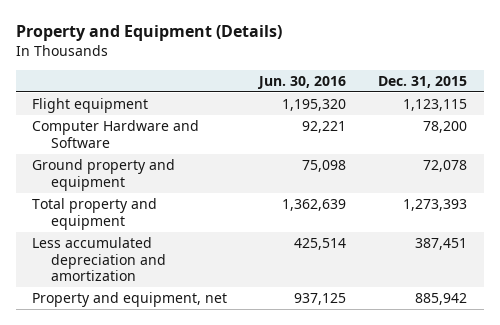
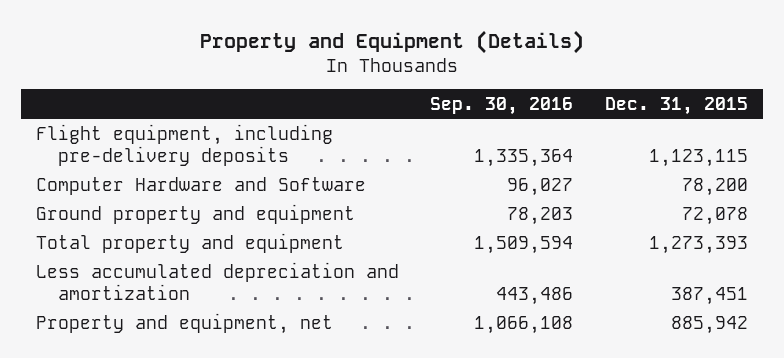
[257,75,347,89] Jun. 30, 2016 -> none
none -> [430,96,574,115] Sep. 30, 2016
[32,97,149,113] Flight equipment -> [36,123,334,166] Flight equipment, including pre-delivery deposits

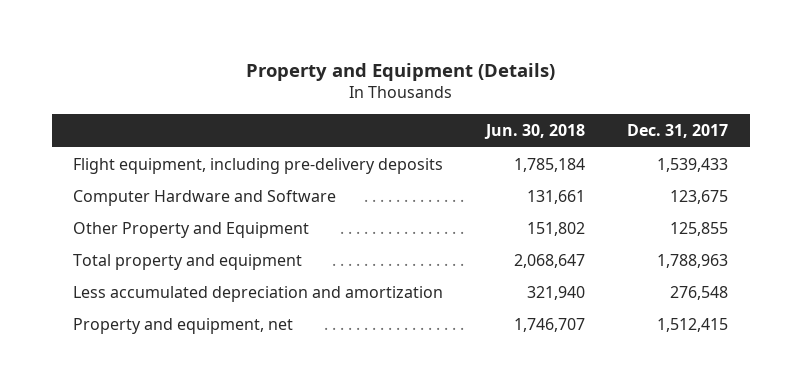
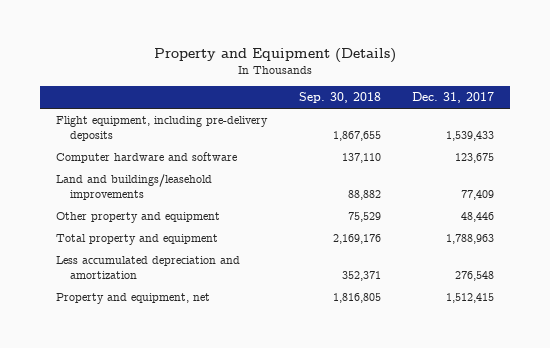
[483,124,585,140] Jun. 30, 2018 -> none
none -> [298,92,381,104] Sep. 30, 2018
[73,189,337,206] Computer Hardware and Software -> [55,152,237,164] Computer hardware and software
none -> [55,174,212,200] Land and buildings/leasehold improvements
[73,221,310,238] Other Property and Equipment -> [55,212,220,224] Other property and equipment
[670,221,729,236] 125,855 -> [461,212,495,223] 48,446

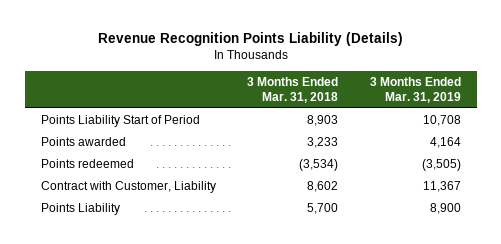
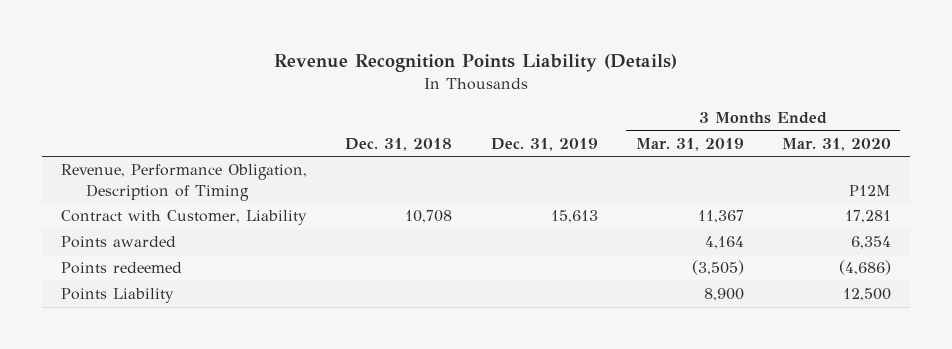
[247,77,339,103] 3 Months Ended Mar. 31, 2018 -> none
none -> [345,138,453,152] Dec. 31, 2018
none -> [490,138,598,152] Dec. 31, 2019
none -> [781,138,891,152] Mar. 31, 2020
[40,115,200,128] Points Liability Start of Period -> none
none -> [61,164,308,201] Revenue, Performance Obligation, Description of Timing
[40,181,216,194] Contract with Customer, Liability -> [61,210,308,226] Contract with Customer, Liability

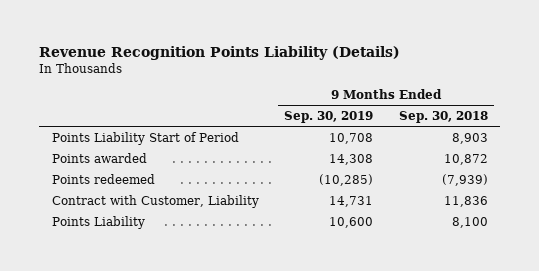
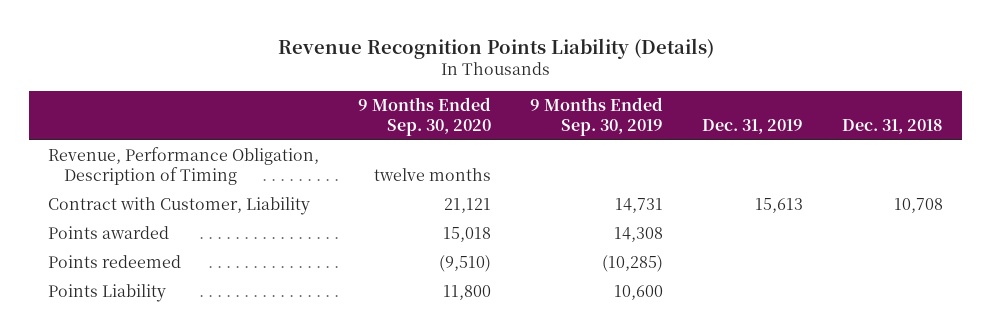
[398,111,488,124] Sep. 30, 2018 -> none
none -> [358,97,492,137] 9 Months Ended Sep. 30, 2020
none -> [702,119,804,135] Dec. 31, 2019
none -> [841,119,943,135] Dec. 31, 2018
[51,131,239,145] Points Liability Start of Period -> none
none -> [48,147,320,186] Revenue, Performance Obligation, Description of Timing
[51,194,259,208] Contract with Customer, Liability -> [48,197,311,216] Contract with Customer, Liability

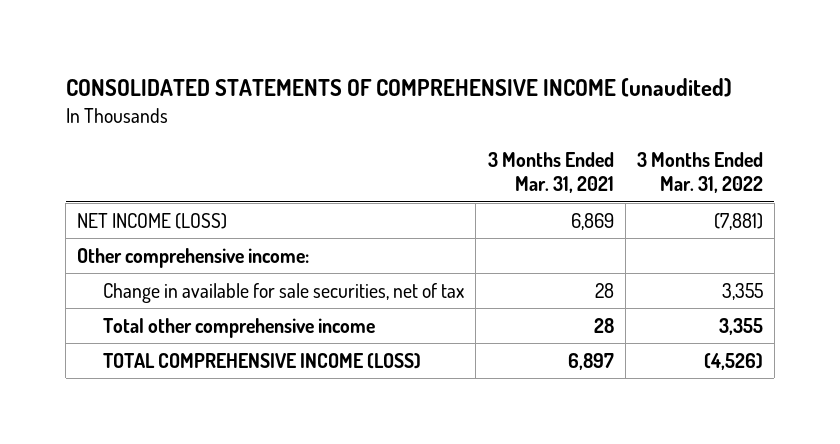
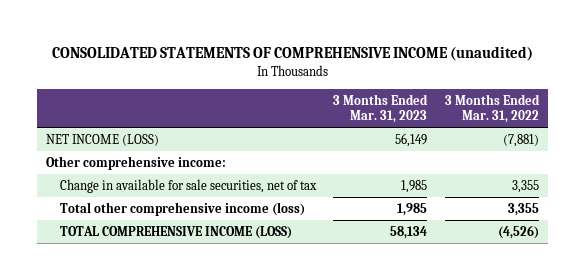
[487,152,614,194] 3 Months Ended Mar. 31, 2021 -> none
none -> [333,93,429,124] 3 Months Ended Mar. 31, 2023
[103,317,376,338] Total other comprehensive income -> [59,201,305,216] Total other comprehensive income (loss)

